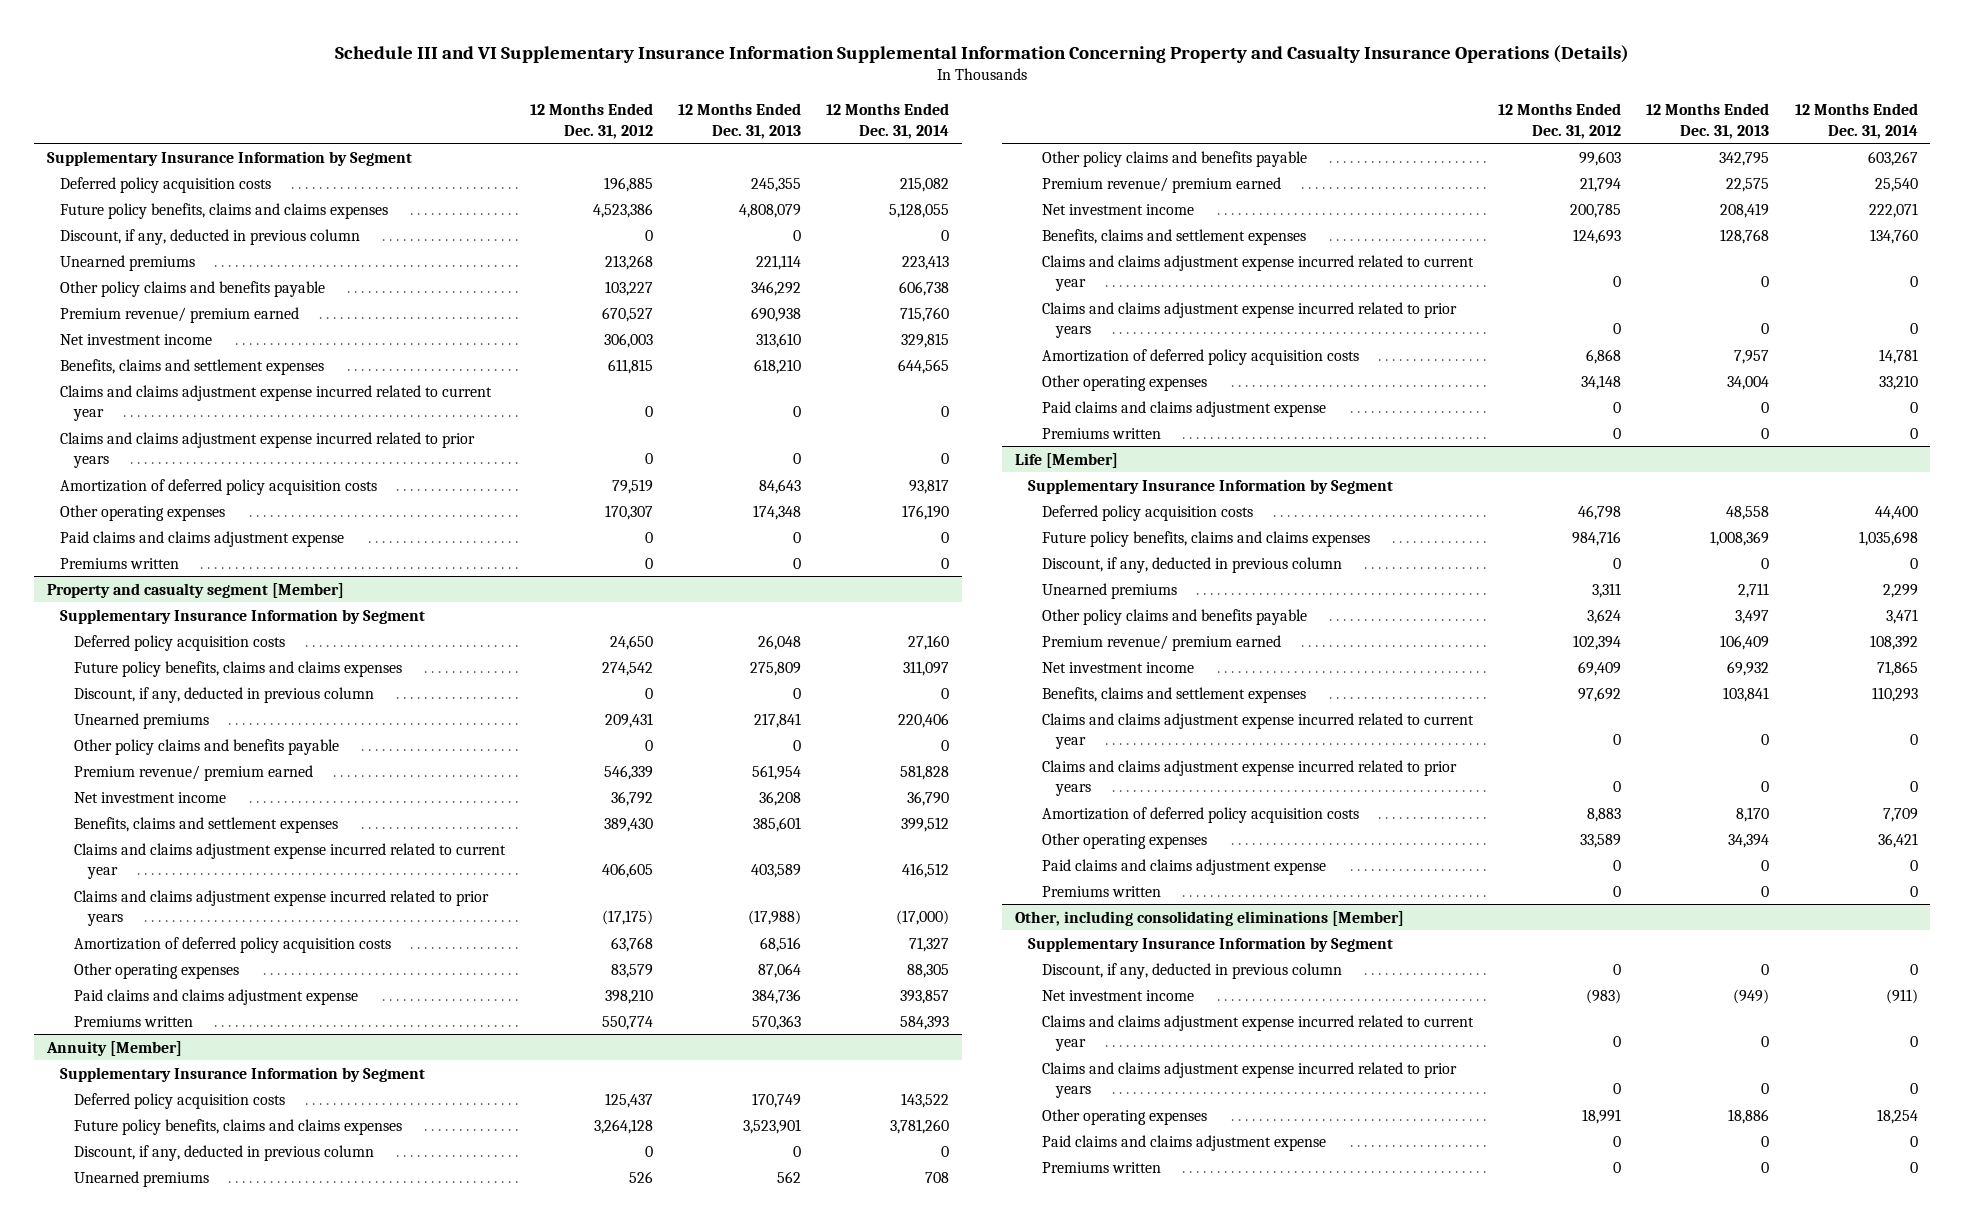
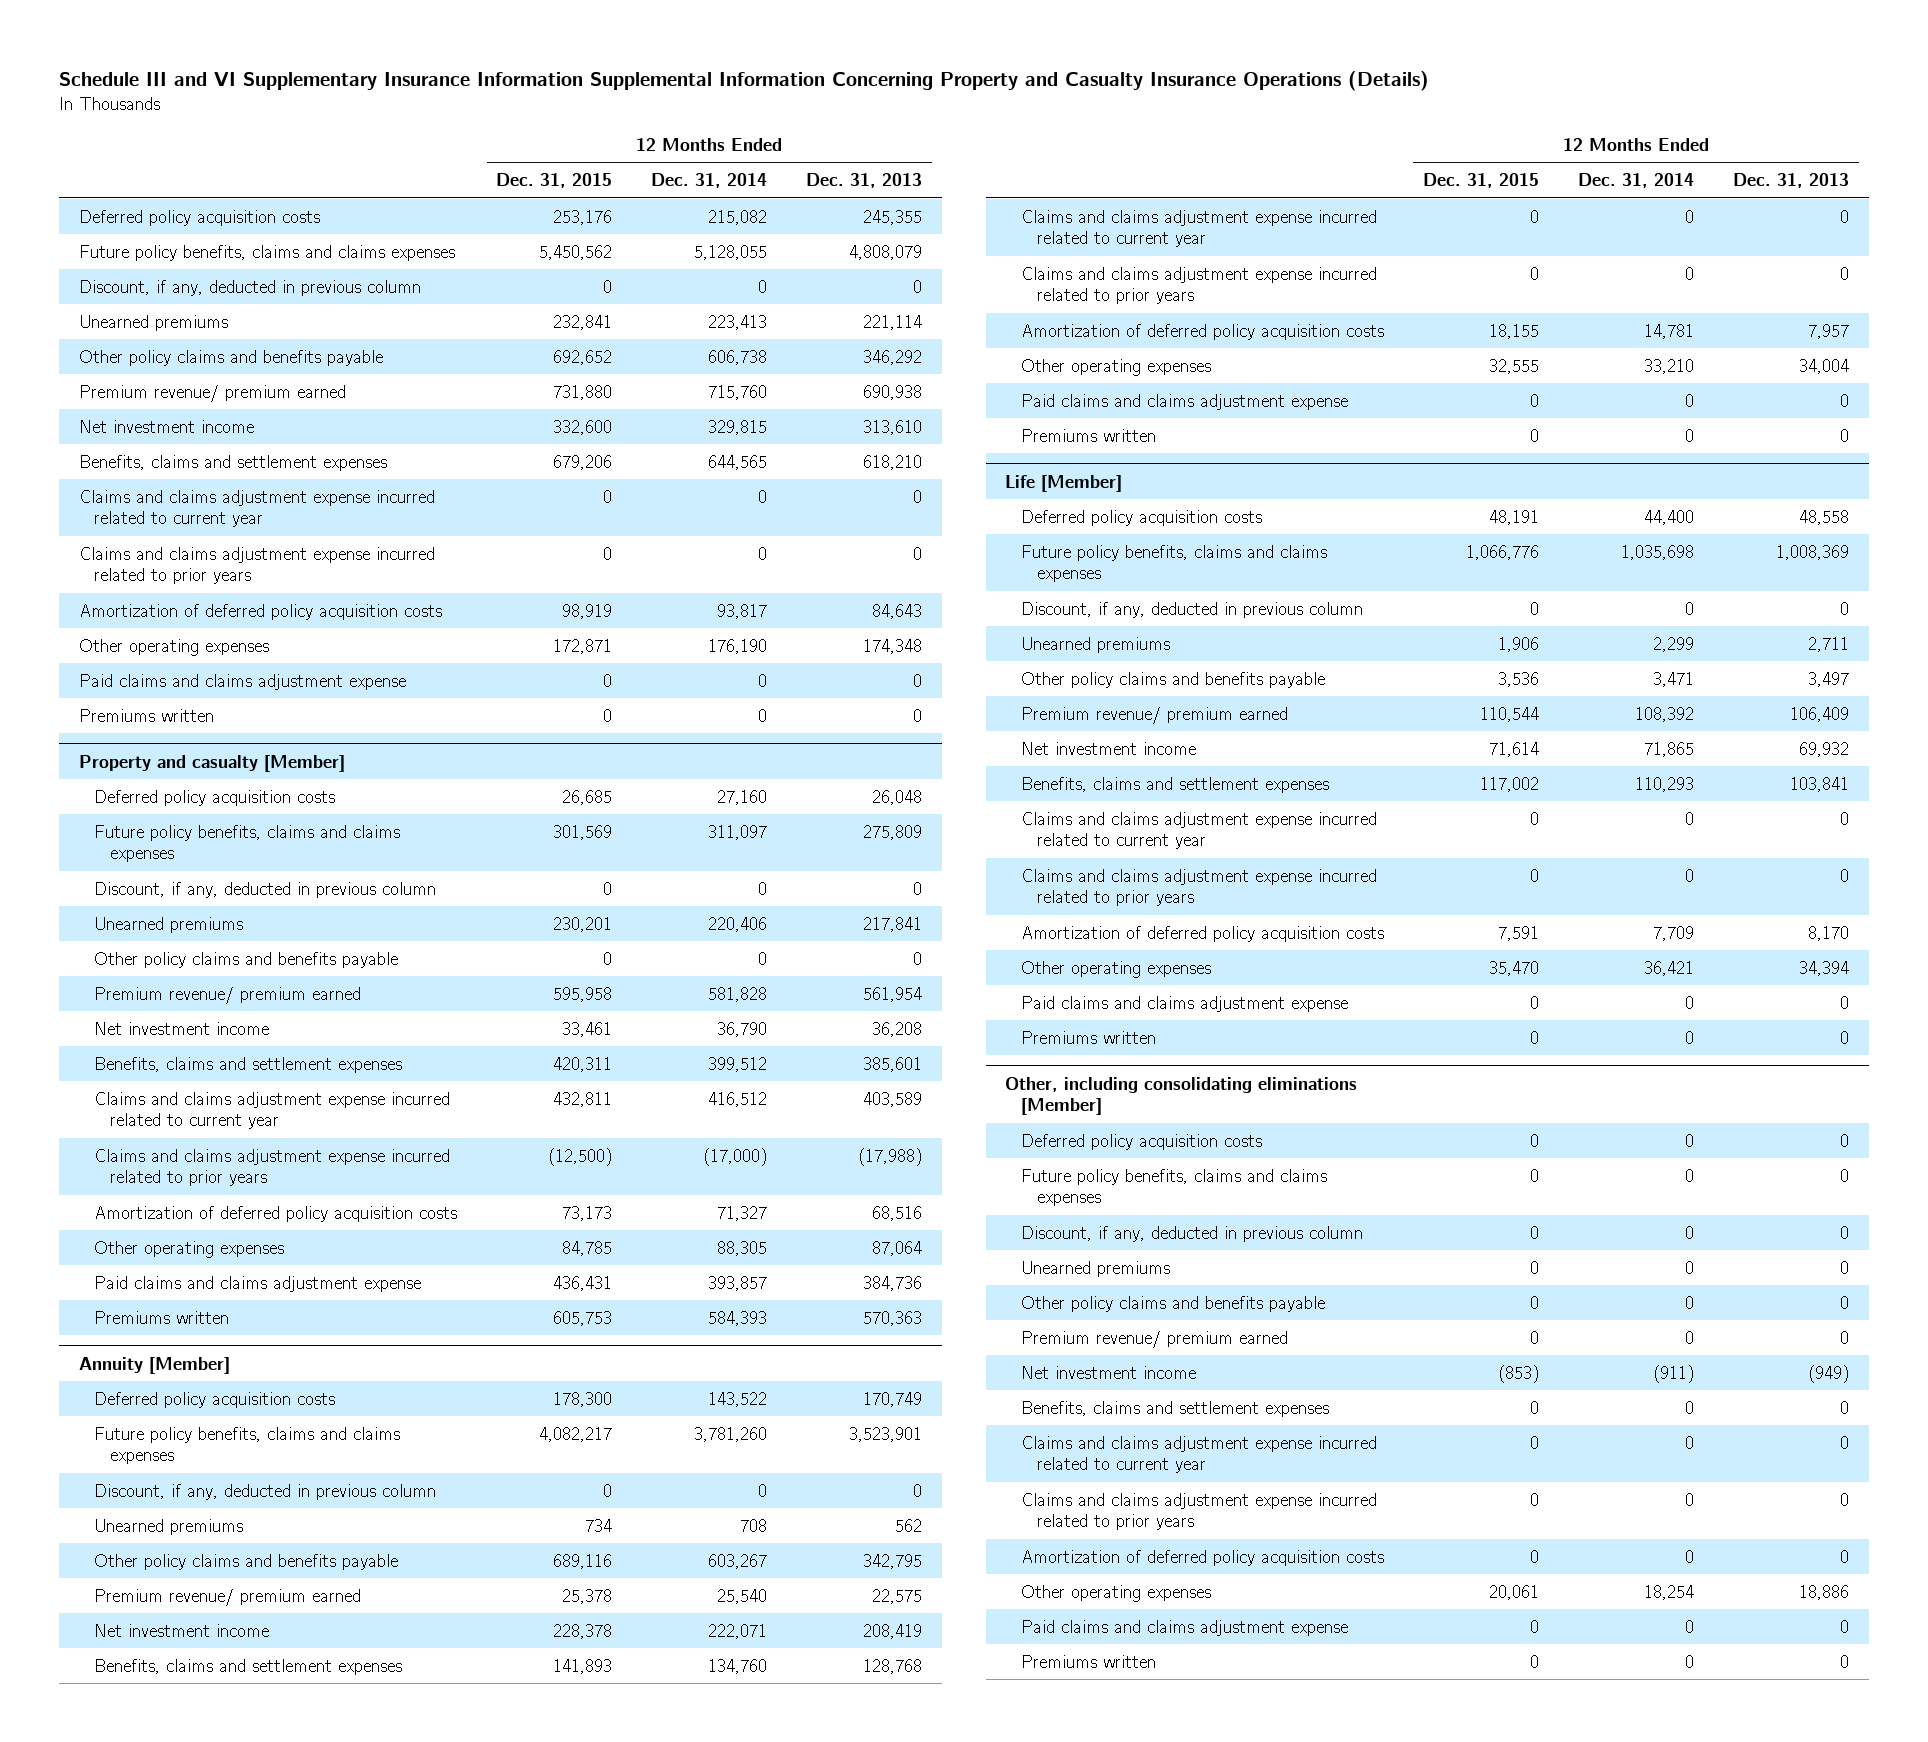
[530,103,654,139] 12 Months Ended Dec. 31, 2012 -> none
none -> [496,173,613,189] Dec. 31, 2015
[46,150,412,166] Supplementary Insurance Information by Segment -> none
[60,608,426,624] Supplementary Insurance Information by Segment -> none
[46,582,344,598] Property and casualty segment [Member] -> [78,754,345,772] Property and casualty [Member]
[60,1066,426,1082] Supplementary Insurance Information by Segment -> none
[1028,478,1394,494] Supplementary Insurance Information by Segment -> none
[1028,936,1394,952] Supplementary Insurance Information by Segment -> none
none -> [1021,1133,1263,1150] Deferred policy acquisition costs
none -> [1021,1168,1328,1207] Future policy benefits, claims and claims expenses
none -> [1021,1260,1171,1277] Unearned premiums
none -> [1021,1295,1326,1312] Other policy claims and benefits payable
none -> [1021,1330,1289,1348] Premium revenue/ premium earned
none -> [1021,1400,1330,1417] Benefits, claims and settlement expenses
none -> [1021,1549,1385,1566] Amortization of deferred policy acquisition costs

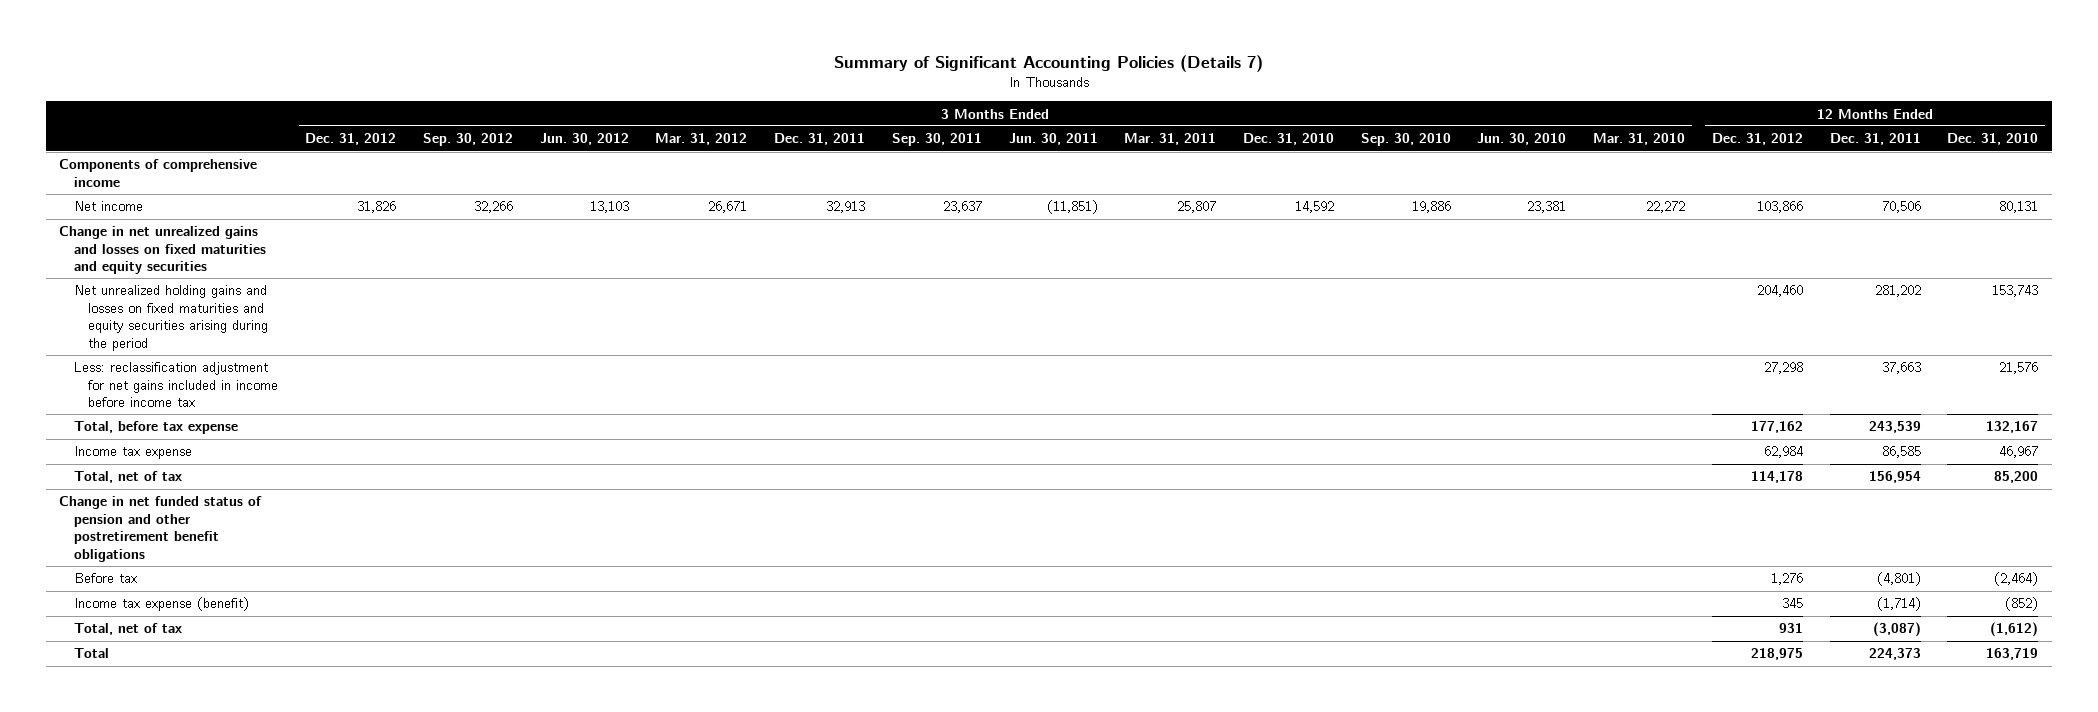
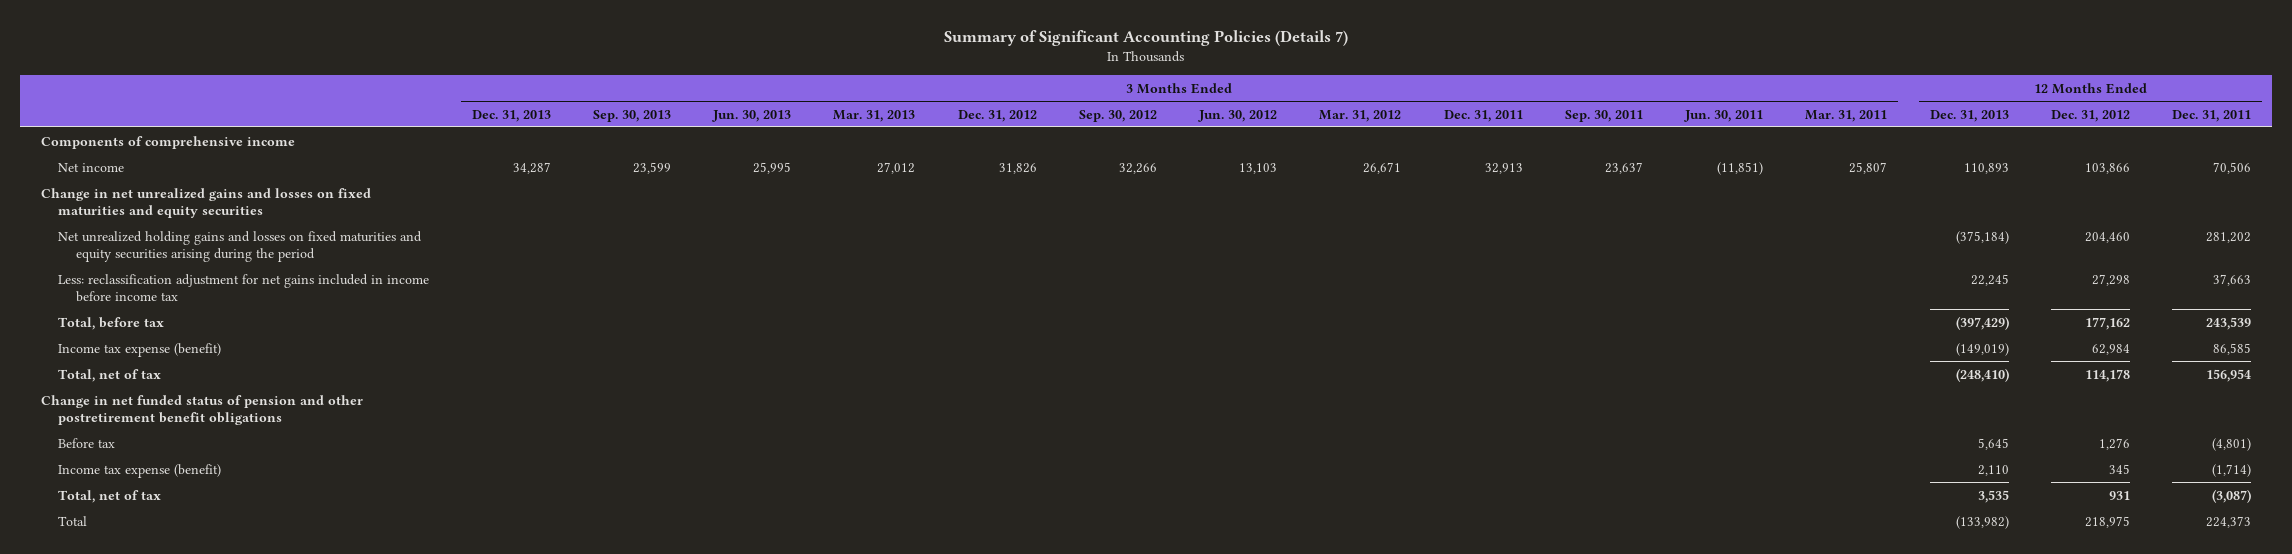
[1243,133,1335,146] Dec. 31, 2010 -> none
[1360,133,1451,147] Sep. 30, 2010 -> none
[1477,133,1567,146] Jun. 30, 2010 -> none
[1593,133,1686,146] Mar. 31, 2010 -> none
[1947,133,2039,146] Dec. 31, 2010 -> none
none -> [471,109,551,122] Dec. 31, 2013
none -> [592,109,671,122] Sep. 30, 2013
none -> [712,109,792,122] Jun. 30, 2013
none -> [833,109,916,122] Mar. 31, 2013
none -> [1929,109,2009,122] Dec. 31, 2013
[73,421,238,435] Total, before tax expense -> [58,316,165,330] Total, before tax
[73,446,192,460] Income tax expense -> [58,342,222,357] Income tax expense (benefit)

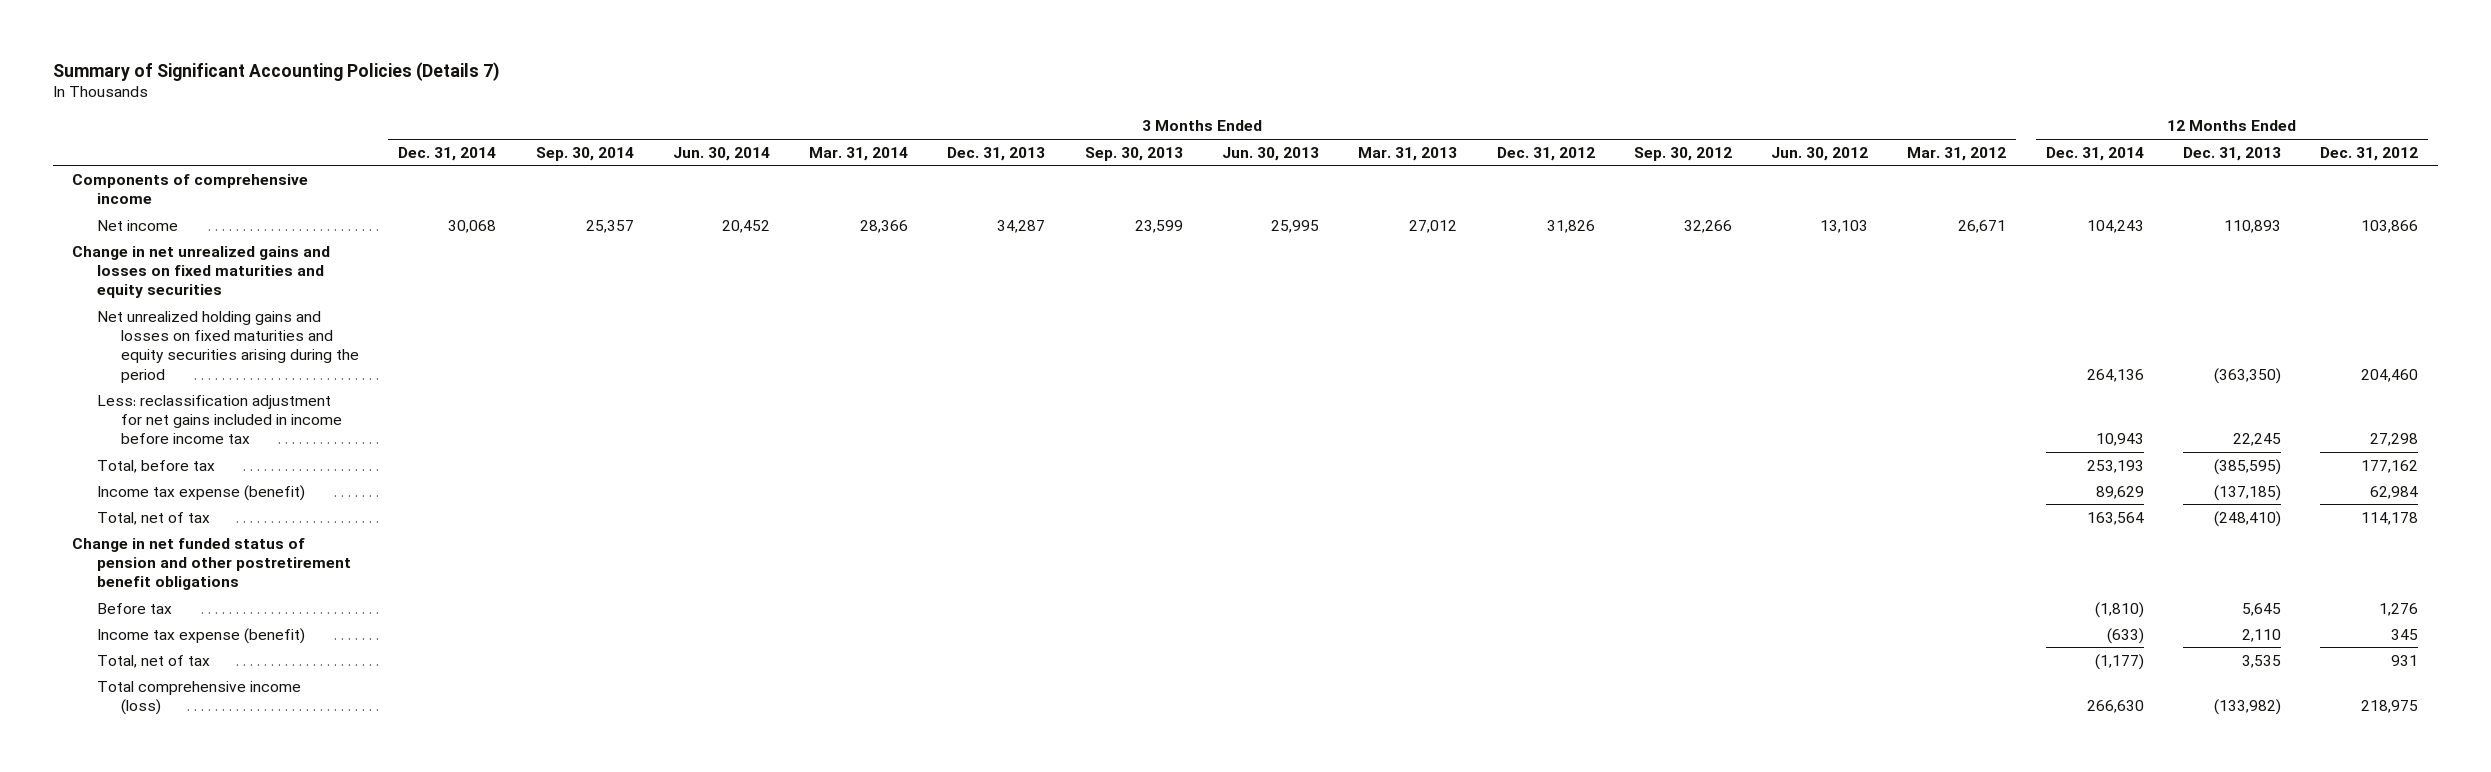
[1443,109,1523,122] Dec. 31, 2011 -> none
[1564,109,1643,122] Sep. 30, 2011 -> none
[1684,109,1764,122] Jun. 30, 2011 -> none
[1805,109,1888,122] Mar. 31, 2011 -> none
[2172,109,2252,122] Dec. 31, 2011 -> none
none -> [398,146,497,161] Dec. 31, 2014
none -> [535,146,634,161] Sep. 30, 2014
none -> [672,146,770,161] Jun. 30, 2014
none -> [809,146,909,161] Mar. 31, 2014
none -> [2045,146,2144,161] Dec. 31, 2014
[1955,230,2009,244] (375,184) -> [2214,367,2282,384] (363,350)
[1955,315,2009,330] (397,429) -> [2214,458,2282,475] (385,595)
[1955,342,2009,356] (149,019) -> [2214,484,2282,501] (137,185)
[58,515,88,526] Total -> [96,680,301,715] Total comprehensive income (loss)

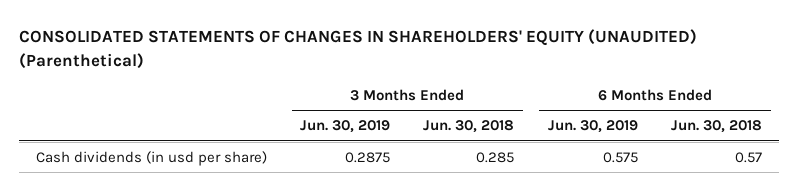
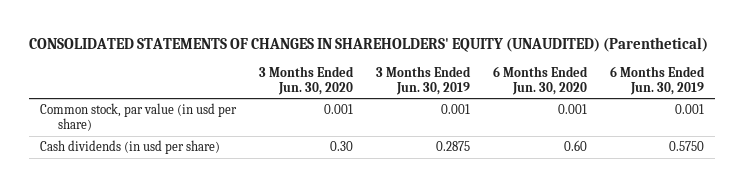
[423,120,515,134] Jun. 30, 2018 -> none
[671,120,763,134] Jun. 30, 2018 -> none
none -> [259,65,355,95] 3 Months Ended Jun. 30, 2020
none -> [492,65,588,95] 6 Months Ended Jun. 30, 2020
none -> [40,103,238,132] Common stock, par value (in usd per share)
[602,151,638,163] 0.575 -> [668,141,704,152] 0.5750

